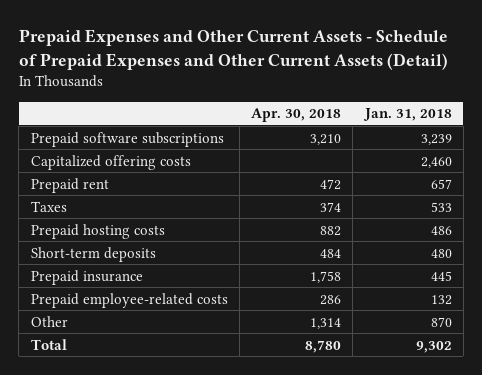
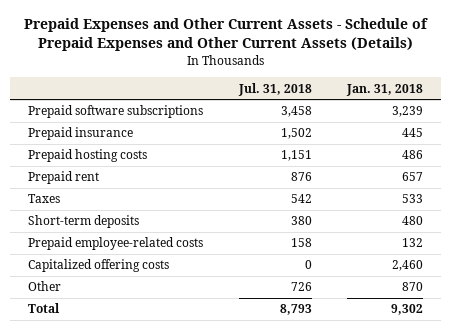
[18,29,448,70] Prepaid Expenses and Other Current Assets - Schedule of Prepaid Expenses and Other Current Assets (Detail) -> [23,18,428,52] Prepaid Expenses and Other Current Assets - Schedule of Prepaid Expenses and Other Current Assets (Details)
[251,108,342,123] Apr. 30, 2018 -> none
none -> [237,82,312,96] Jul. 31, 2018
[30,269,143,285] Prepaid insurance -> [28,127,134,141] Prepaid insurance
[30,223,165,239] Prepaid hosting costs -> [28,149,148,163] Prepaid hosting costs
[30,154,191,170] Capitalized offering costs -> [28,259,170,273] Capitalized offering costs

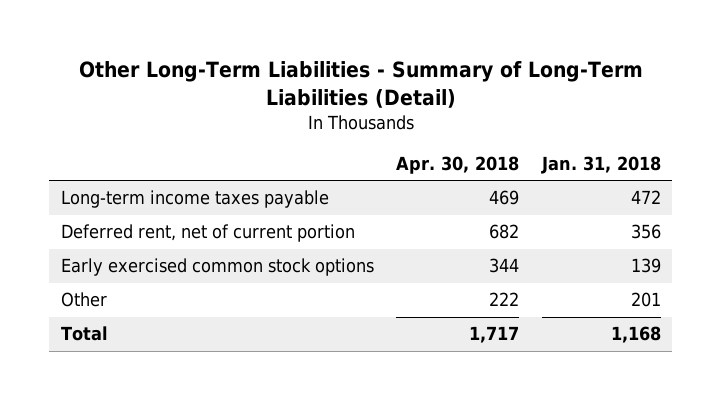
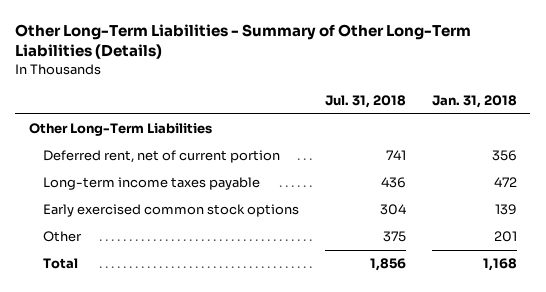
[78,61,643,108] Other Long-Term Liabilities - Summary of Long-Term Liabilities (Detail) -> [15,23,472,59] Other Long-Term Liabilities - Summary of Other Long-Term Liabilities (Details)
[396,156,520,175] Apr. 30, 2018 -> none
none -> [325,94,407,108] Jul. 31, 2018
none -> [28,123,212,137] Other Long-Term Liabilities
[60,190,329,209] Long-term income taxes payable -> [42,177,260,191] Long-term income taxes payable

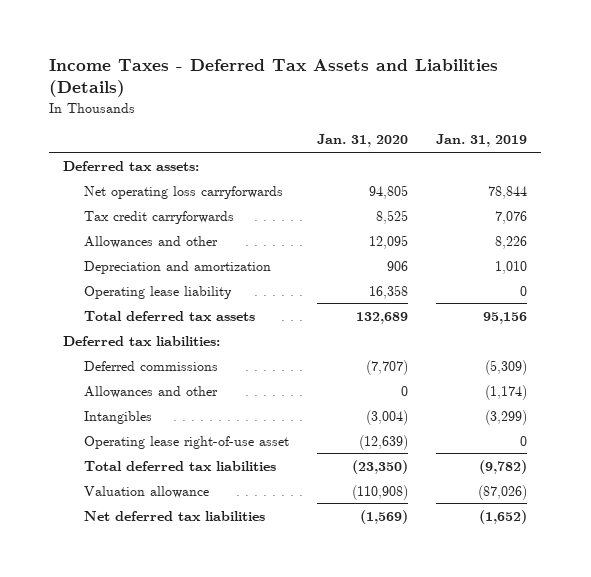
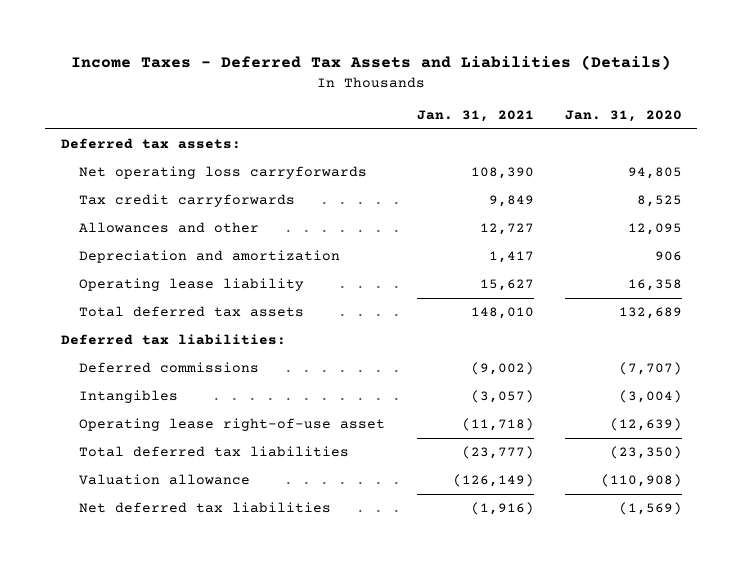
[436,134,528,148] Jan. 31, 2019 -> none
none -> [416,110,534,123] Jan. 31, 2021
[84,385,219,398] Allowances and other -> none

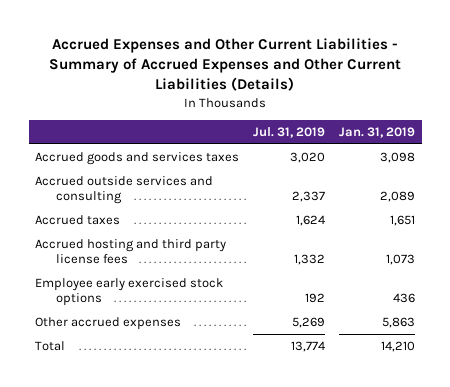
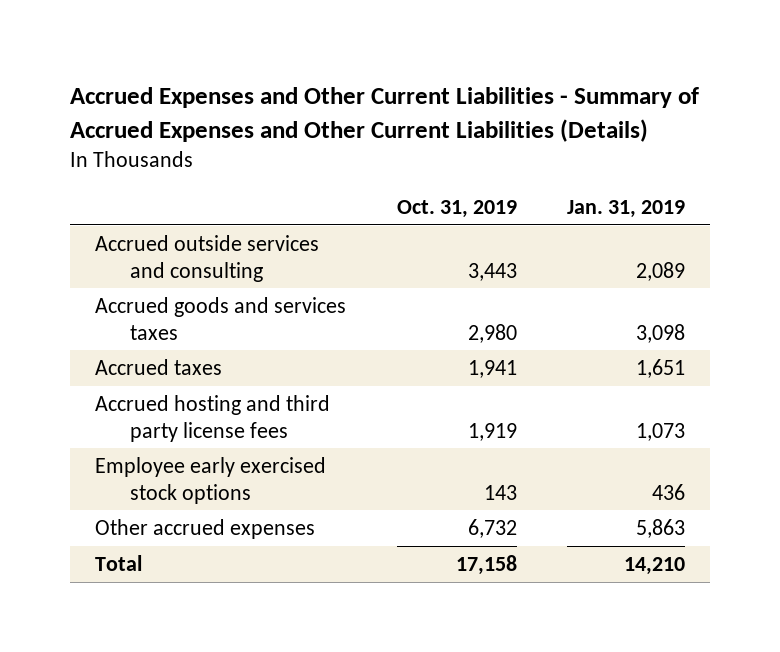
[253,127,326,139] Jul. 31, 2019 -> none
none -> [396,200,517,219] Oct. 31, 2019
[35,152,240,166] Accrued goods and services taxes -> [95,296,347,340] Accrued goods and services taxes

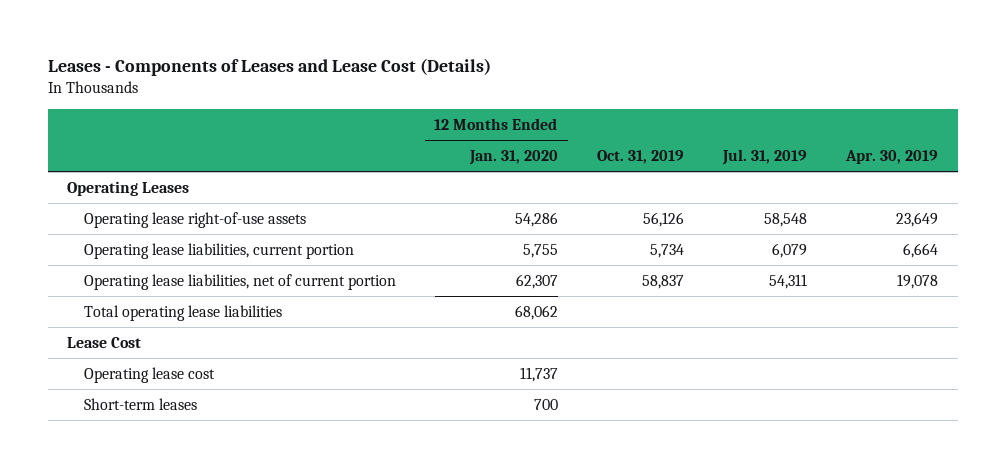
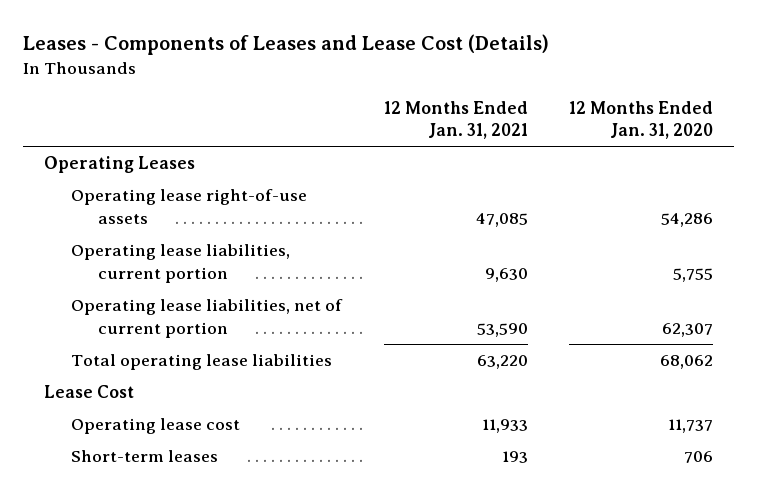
[597,149,685,164] Oct. 31, 2019 -> none
[722,148,808,165] Jul. 31, 2019 -> none
[845,149,939,164] Apr. 30, 2019 -> none
none -> [383,100,528,140] 12 Months Ended Jan. 31, 2021
[533,398,558,410] 700 -> [684,451,714,464] 706

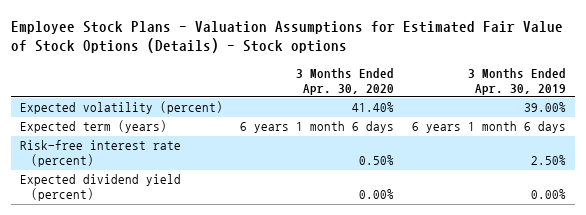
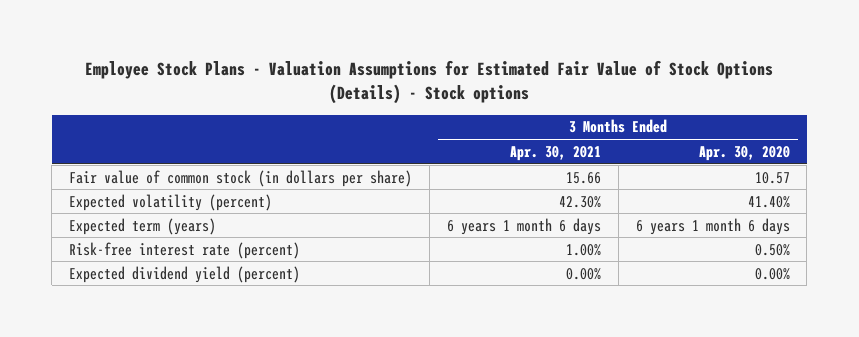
[467,67,566,95] 3 Months Ended Apr. 30, 2019 -> none
none -> [509,145,601,161] Apr. 30, 2021
none -> [69,169,413,187] Fair value of common stock (in dollars per share)

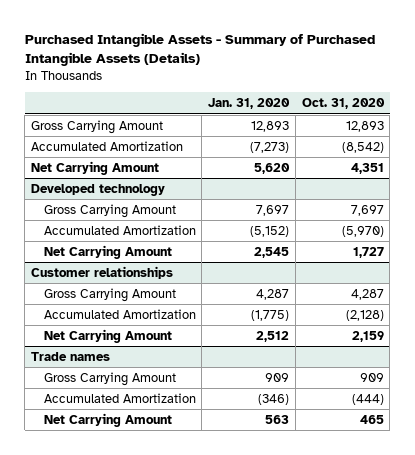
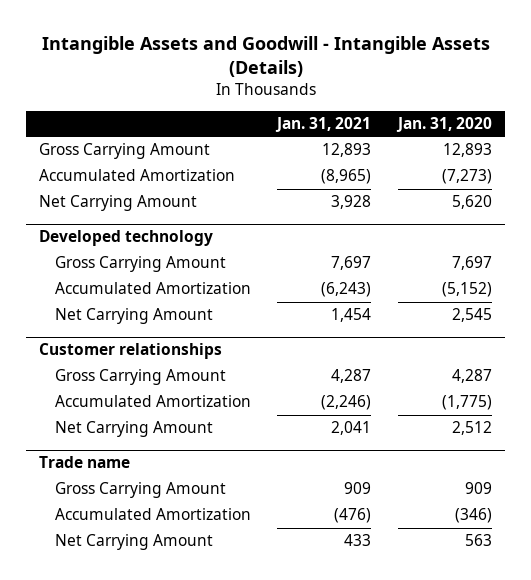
[24,33,375,67] Purchased Intangible Assets - Summary of Purchased Intangible Assets (Details) -> [41,36,490,78] Intangible Assets and Goodwill - Intangible Assets (Details)
[301,98,385,110] Oct. 31, 2020 -> none
none -> [275,117,372,133] Jan. 31, 2021
[31,351,111,361] Trade names -> [39,456,131,469] Trade name

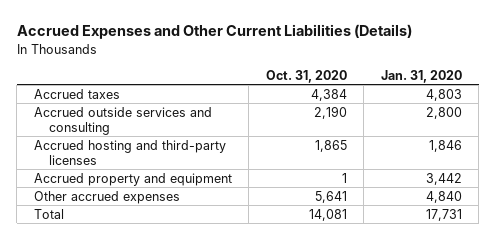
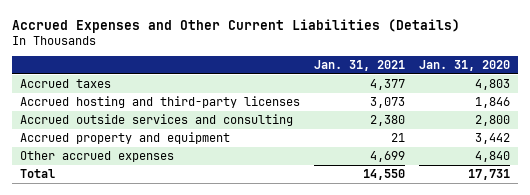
[265,69,347,83] Oct. 31, 2020 -> none
none -> [314,60,406,72] Jan. 31, 2021
[33,106,212,135] Accrued outside services and consulting -> [19,113,293,126] Accrued outside services and consulting

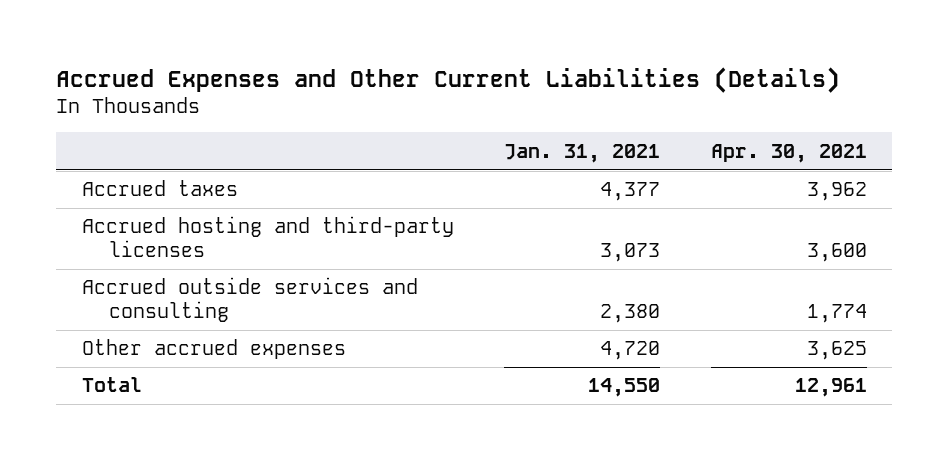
[419,60,511,72] Jan. 31, 2020 -> none
none -> [710,143,867,163] Apr. 30, 2021
[19,131,230,144] Accrued property and equipment -> none
[370,150,406,162] 4,699 -> [600,341,661,361] 4,720

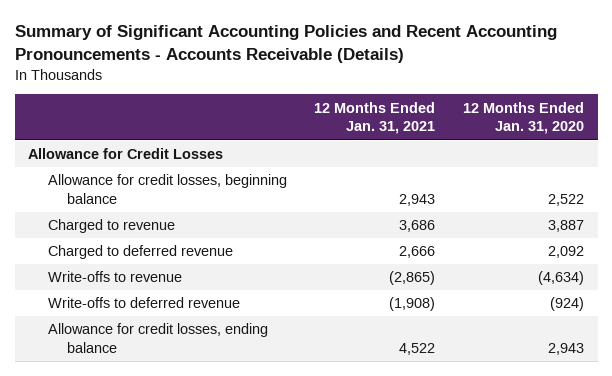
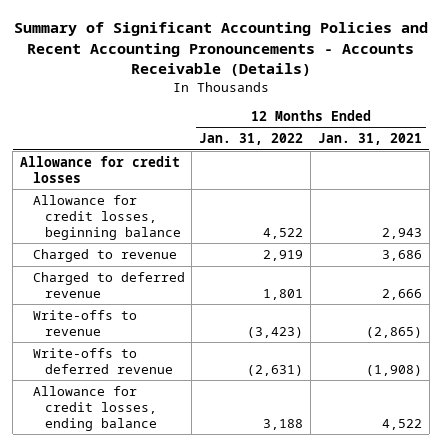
[462,101,584,135] 12 Months Ended Jan. 31, 2020 -> none
none -> [199,133,304,146] Jan. 31, 2022
[28,148,224,160] Allowance for Credit Losses -> [20,155,181,183] Allowance for credit losses

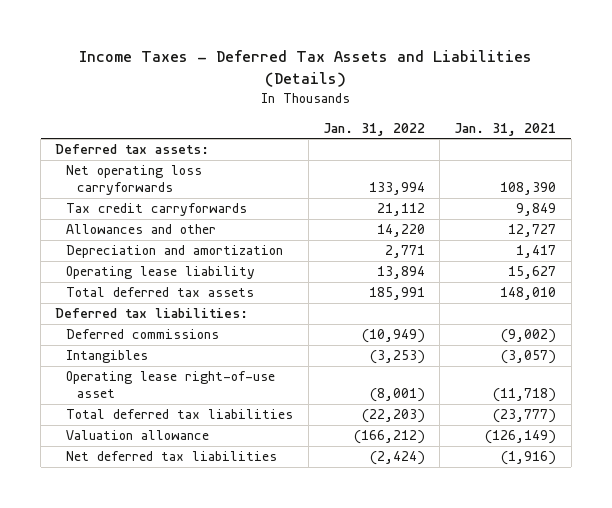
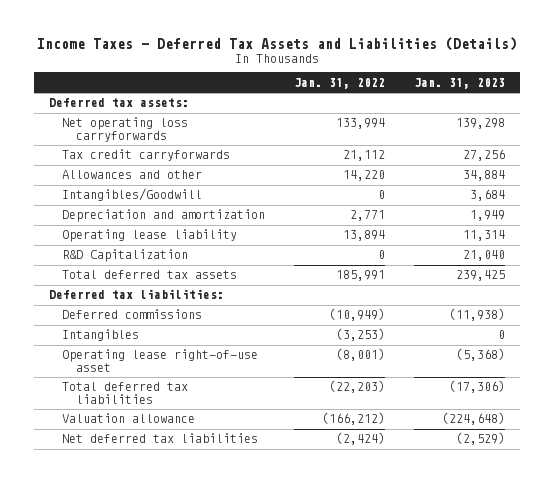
[454,122,557,136] Jan. 31, 2021 -> none
none -> [414,77,506,89] Jan. 31, 2023
none -> [62,188,203,202] Intangibles/Goodwill
none -> [62,249,189,263] R&D Capitalization

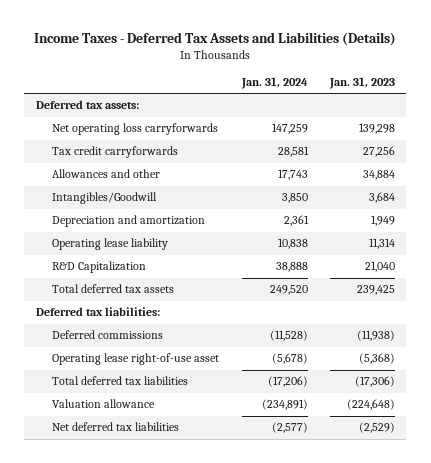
[294,77,386,89] Jan. 31, 2022 -> none
none -> [240,76,308,89] Jan. 31, 2024
[62,329,140,342] Intangibles -> none

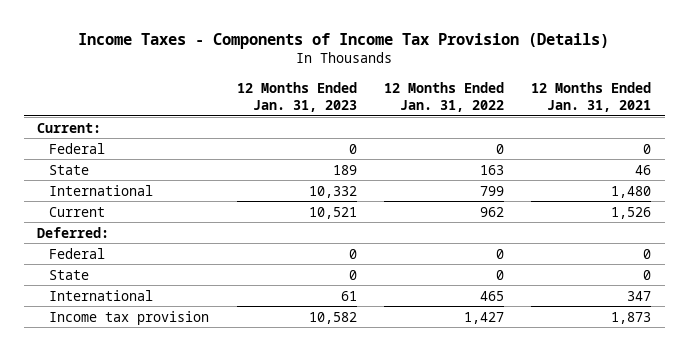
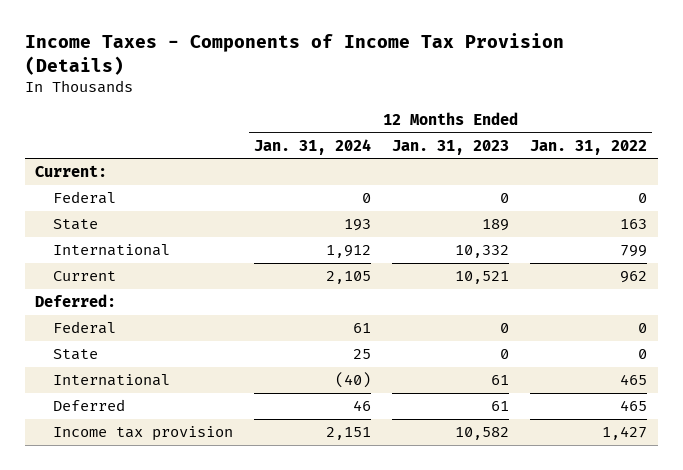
[531,81,652,112] 12 Months Ended Jan. 31, 2021 -> none
none -> [254,138,372,155] Jan. 31, 2024
none -> [53,399,126,412] Deferred

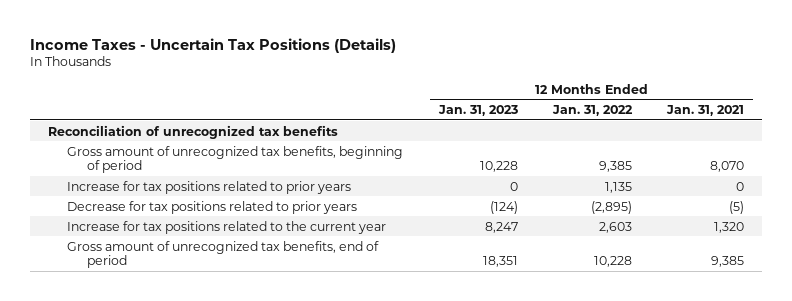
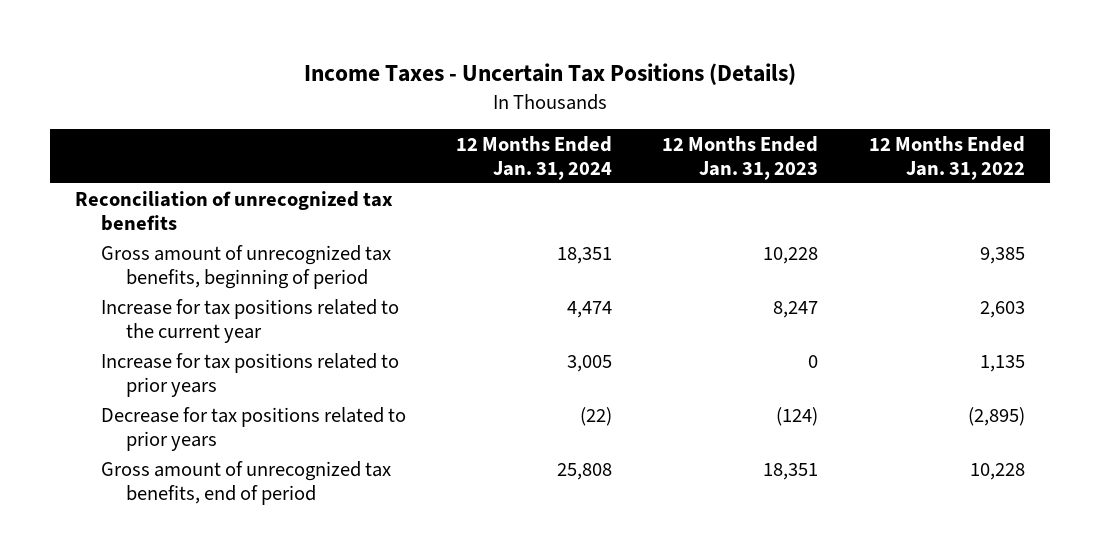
[666,104,745,116] Jan. 31, 2021 -> none
none -> [455,135,612,180] 12 Months Ended Jan. 31, 2024
[67,220,387,234] Increase for tax positions related to the current year -> [100,298,399,343] Increase for tax positions related to the current year

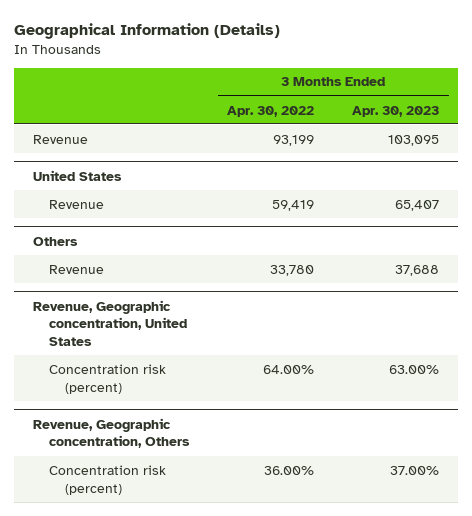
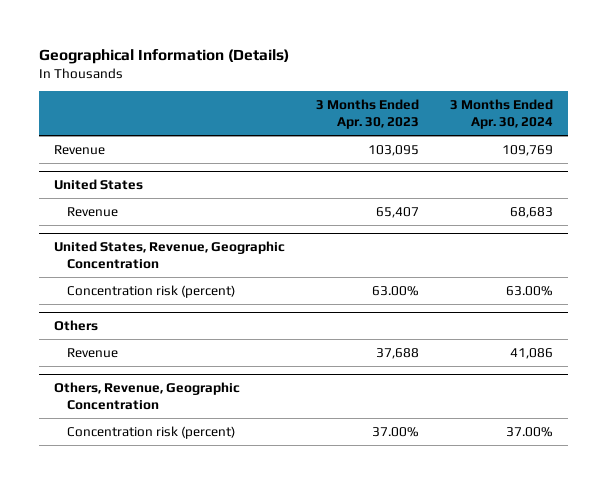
[227,105,315,117] Apr. 30, 2022 -> none
none -> [449,98,553,130] 3 Months Ended Apr. 30, 2024
none -> [54,241,286,270] United States, Revenue, Geographic Concentration
none -> [66,284,235,298] Concentration risk (percent)
[32,299,188,347] Revenue, Geographic concentration, United States -> none
[49,363,167,394] Concentration risk (percent) -> none
[32,417,191,449] Revenue, Geographic concentration, Others -> [54,382,241,411] Others, Revenue, Geographic Concentration

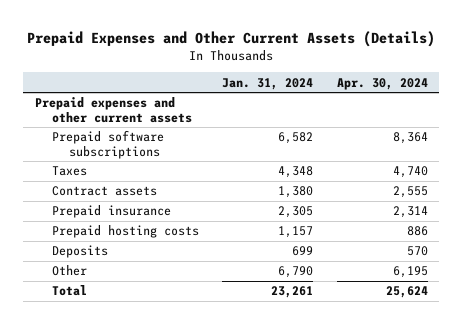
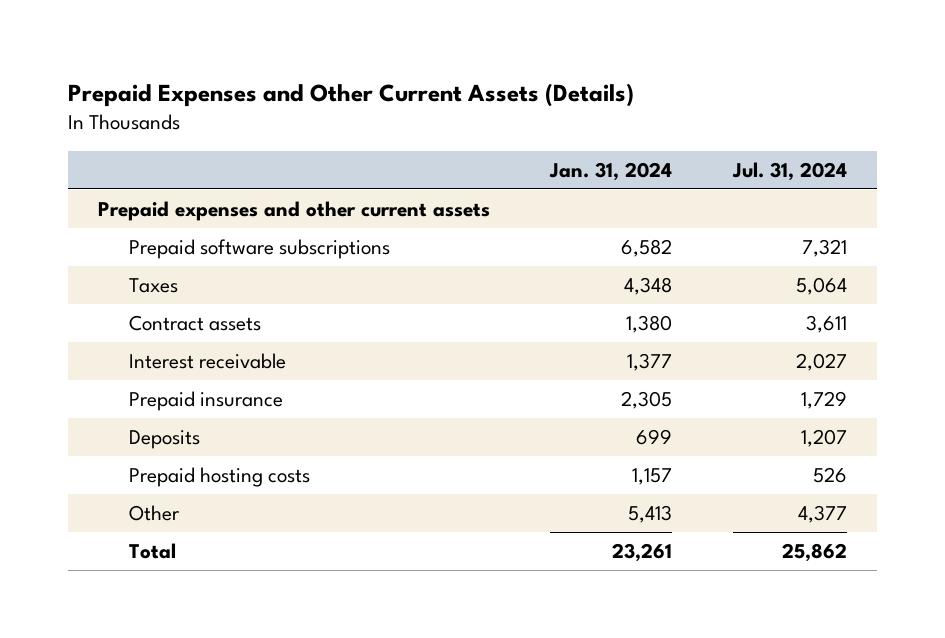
[336,77,428,90] Apr. 30, 2024 -> none
none -> [731,161,847,181] Jul. 31, 2024
none -> [128,353,286,370] Interest receivable
[52,225,200,239] Prepaid hosting costs -> [128,467,310,488] Prepaid hosting costs
[278,266,314,279] 6,790 -> [628,505,673,524] 5,413

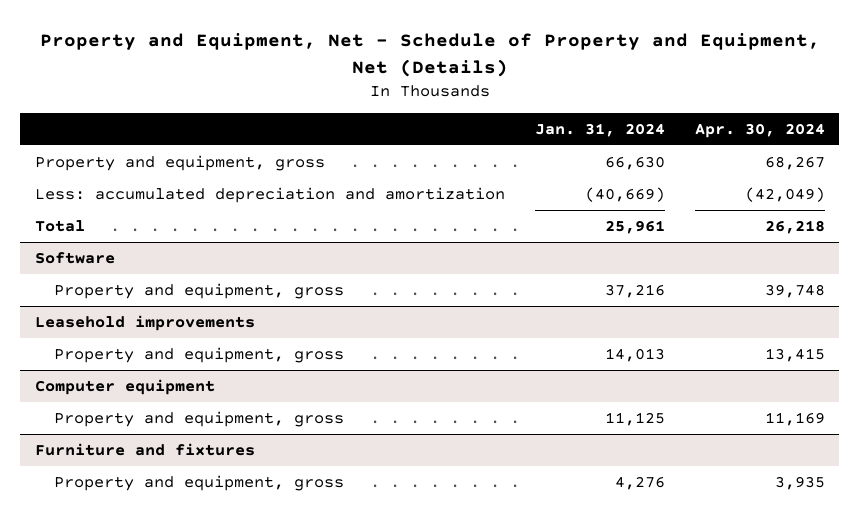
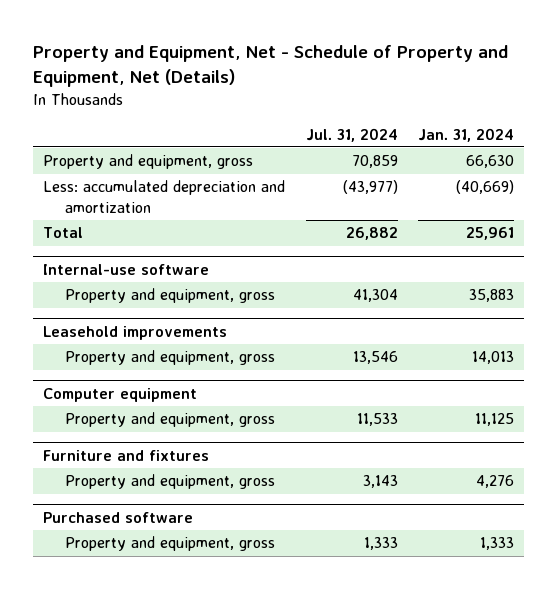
[694,123,825,139] Apr. 30, 2024 -> none
none -> [305,127,398,142] Jul. 31, 2024
[34,251,115,264] Software -> none
none -> [43,263,210,275] Internal-use software
[604,283,665,298] 37,216 -> [468,289,514,303] 35,883
none -> [43,511,194,523] Purchased software
none -> [64,536,275,552] Property and equipment, gross

